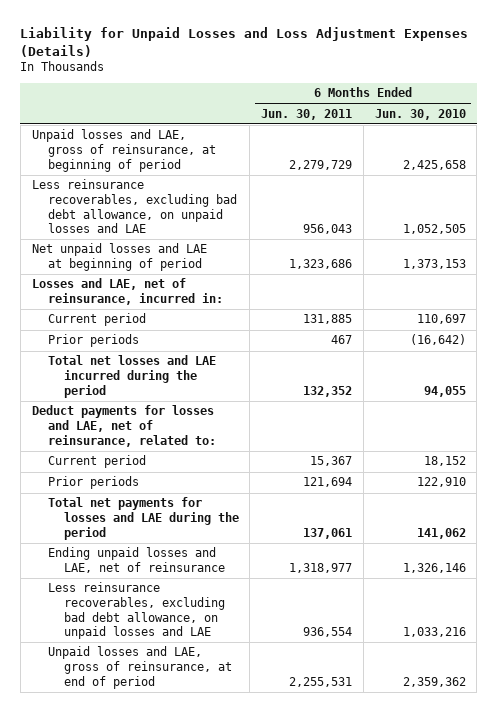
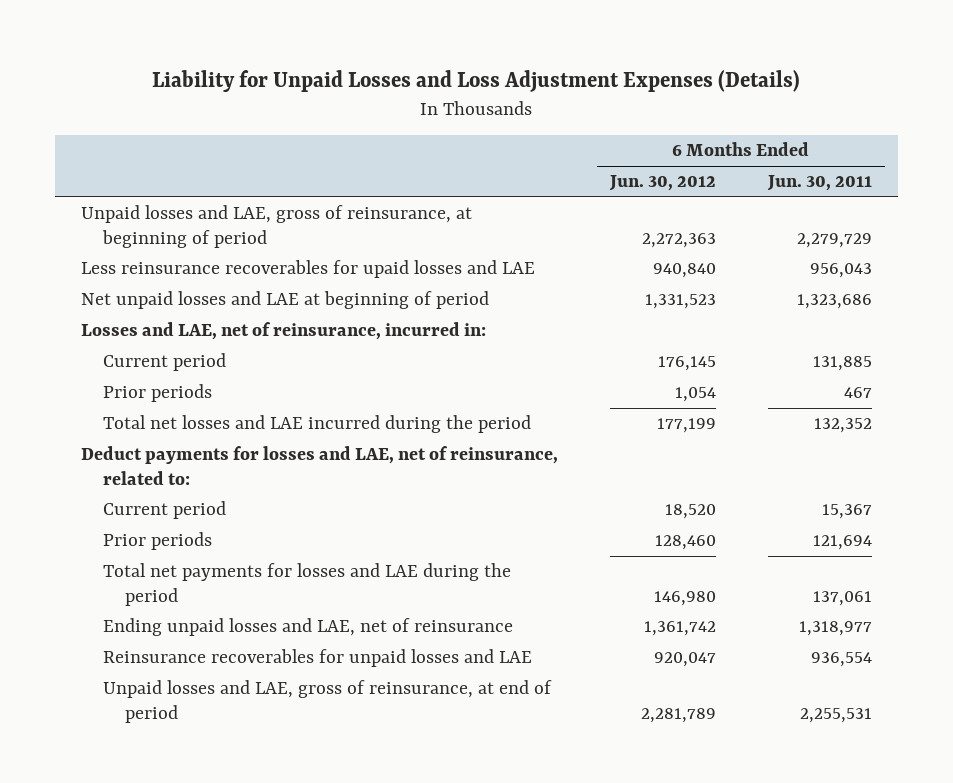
[374,108,466,120] Jun. 30, 2010 -> none
none -> [608,175,716,192] Jun. 30, 2012
[31,179,237,234] Less reinsurance recoverables, excluding bad debt allowance, on unpaid losses and LAE -> [80,260,535,279] Less reinsurance recoverables for upaid losses and LAE
[47,582,225,640] Less reinsurance recoverables, excluding bad debt allowance, on unpaid losses and LAE -> [102,649,532,668] Reinsurance recoverables for unpaid losses and LAE

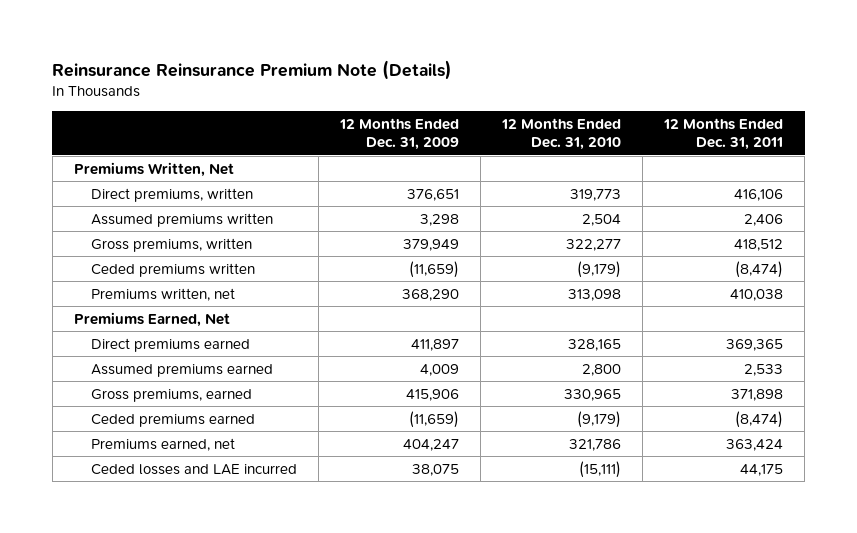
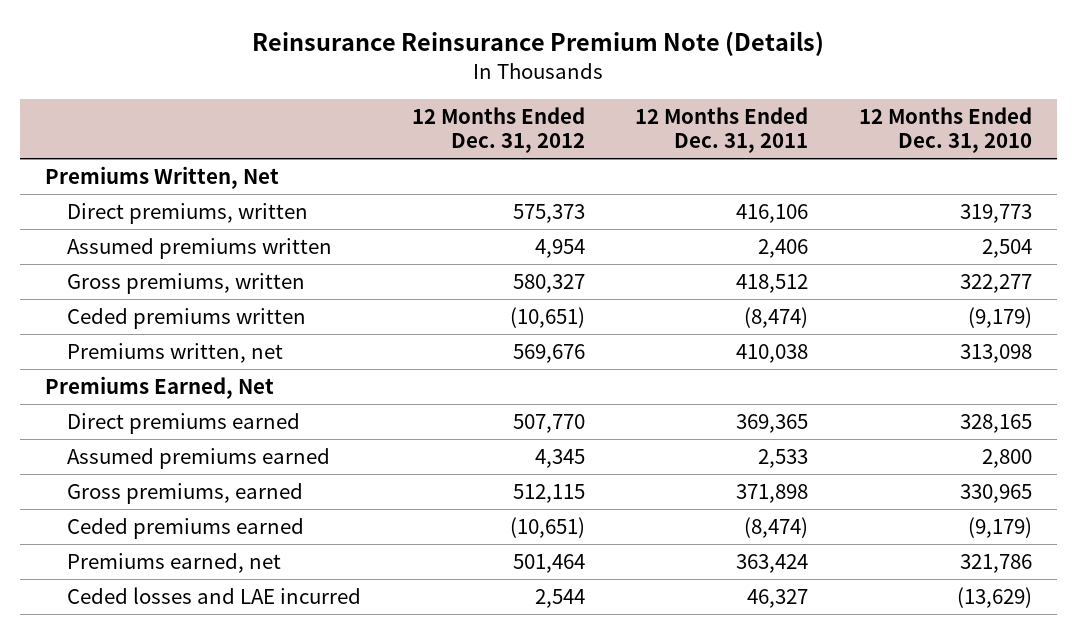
[339,118,460,150] 12 Months Ended Dec. 31, 2009 -> none
none -> [411,106,585,154] 12 Months Ended Dec. 31, 2012
[579,460,622,478] (15,111) -> [956,586,1032,608] (13,629)
[740,463,784,476] 44,175 -> [747,588,809,608] 46,327

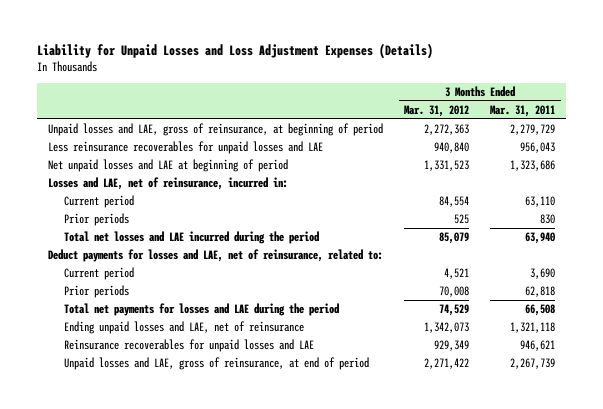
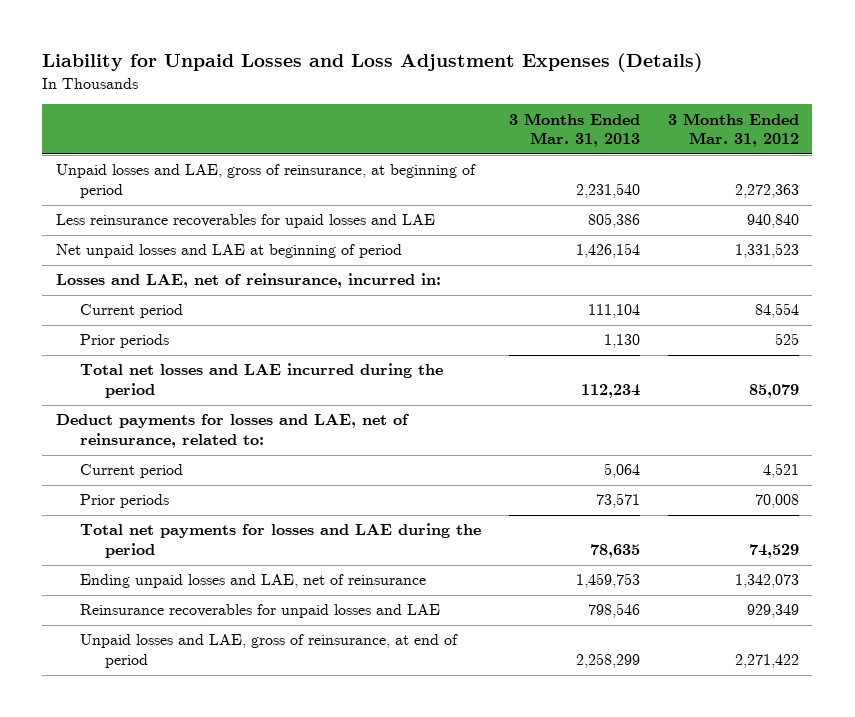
[490,104,556,117] Mar. 31, 2011 -> none
none -> [508,112,640,148] 3 Months Ended Mar. 31, 2013
[47,141,323,155] Less reinsurance recoverables for unpaid losses and LAE -> [56,214,436,229] Less reinsurance recoverables for upaid losses and LAE

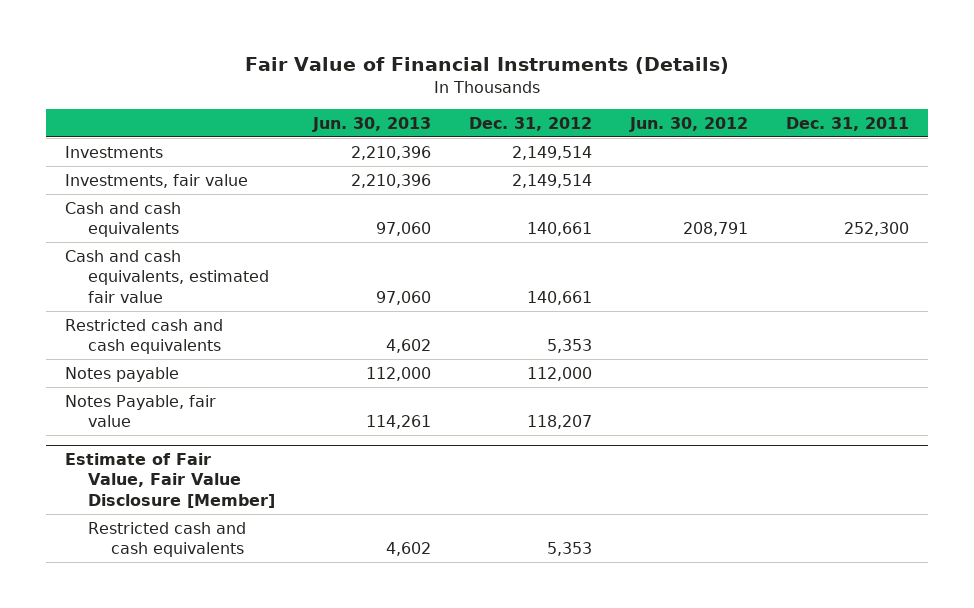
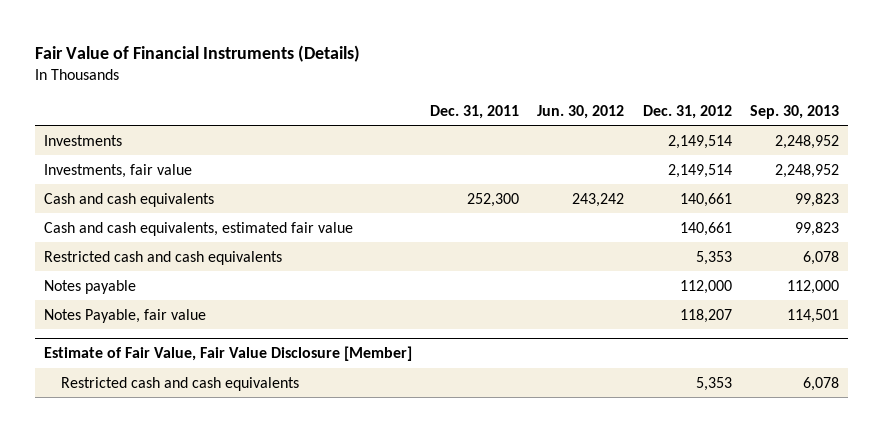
[312,117,432,133] Jun. 30, 2013 -> none
none -> [749,104,839,119] Sep. 30, 2013
[682,222,748,237] 208,791 -> [572,192,625,207] 243,242

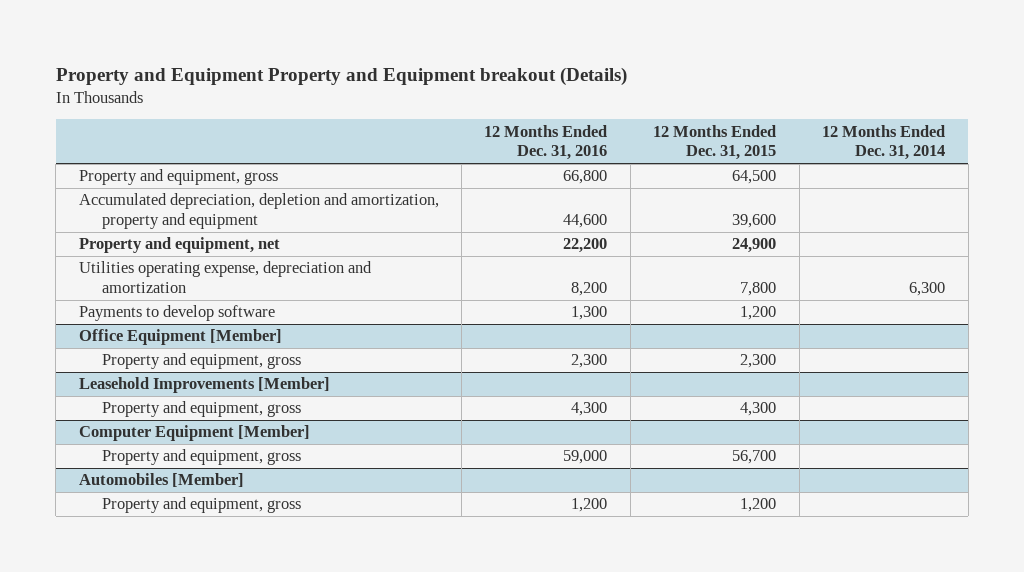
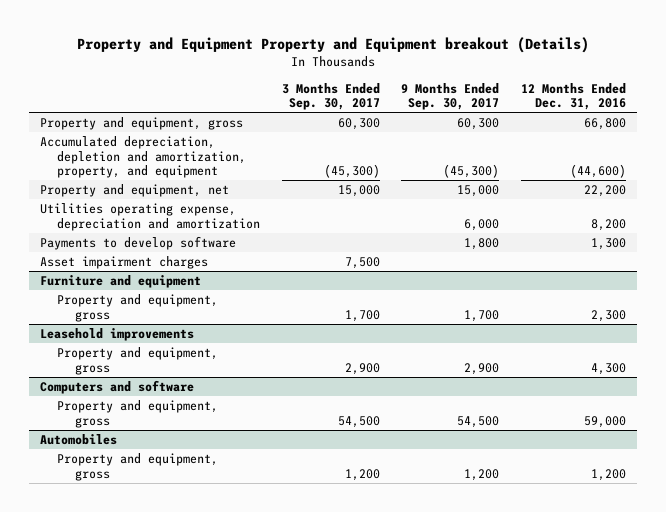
[653,124,777,161] 12 Months Ended Dec. 31, 2015 -> none
[822,124,946,161] 12 Months Ended Dec. 31, 2014 -> none
none -> [281,82,380,111] 3 Months Ended Sep. 30, 2017
none -> [401,82,500,111] 9 Months Ended Sep. 30, 2017
[78,193,439,229] Accumulated depreciation, depletion and amortization, property and equipment -> [39,135,247,179] Accumulated depreciation, depletion and amortization, property, and equipment
[563,213,608,228] 44,600 -> [569,164,626,179] (44,600)
none -> [39,255,208,269] Asset impairment charges
[78,329,282,346] Office Equipment [Member] -> [39,274,201,288] Furniture and equipment
[78,377,330,394] Leasehold Improvements [Member] -> [39,327,194,341] Leasehold improvements
[78,425,310,442] Computer Equipment [Member] -> [39,379,194,394] Computers and software
[78,473,244,488] Automobiles [Member] -> [39,433,117,445] Automobiles

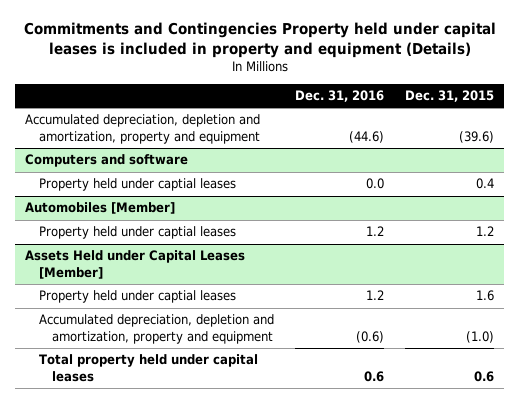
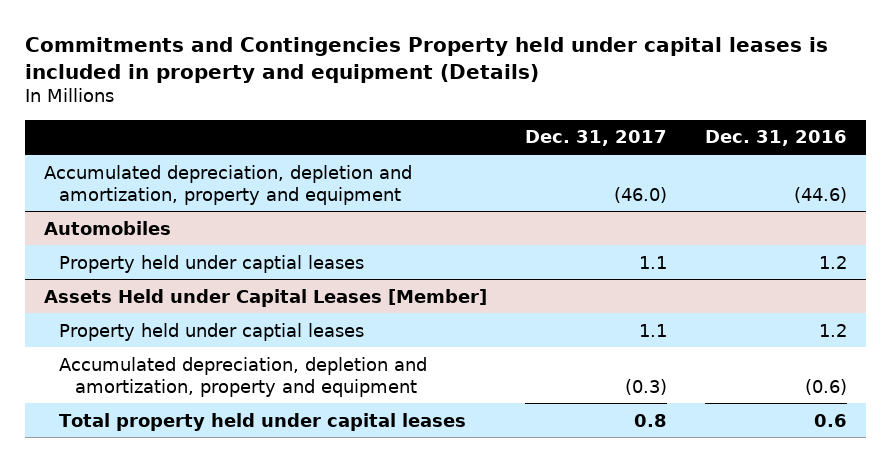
[404,90,494,103] Dec. 31, 2015 -> none
none -> [525,130,668,147] Dec. 31, 2017
[25,154,189,168] Computers and software -> none
[38,178,236,192] Property held under captial leases -> none
[25,202,176,215] Automobiles [Member] -> [43,220,171,235] Automobiles

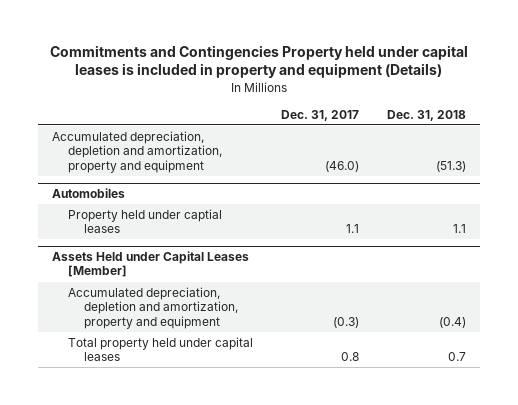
[705,130,848,147] Dec. 31, 2016 -> none
none -> [386,109,466,121] Dec. 31, 2018
[59,322,365,341] Property held under captial leases -> none

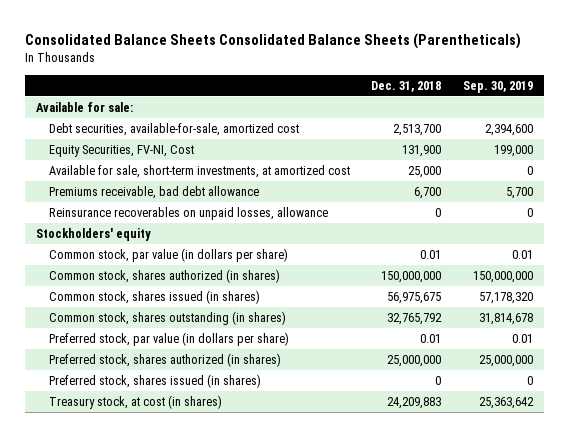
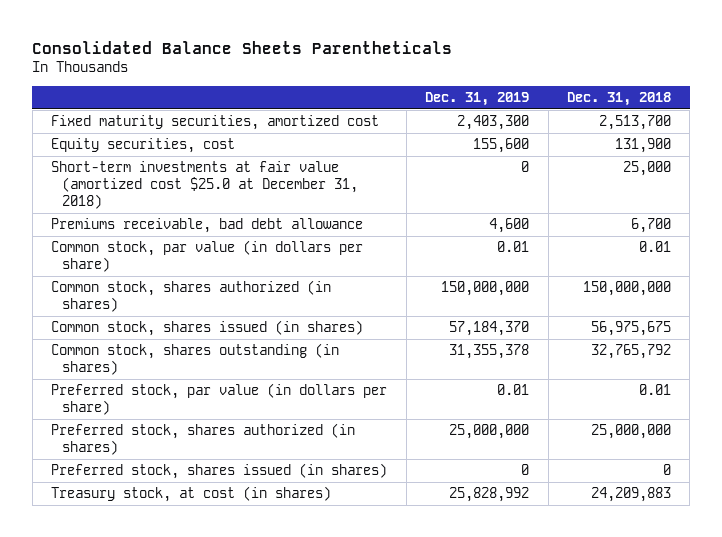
[25,32,522,49] Consolidated Balance Sheets Consolidated Balance Sheets (Parentheticals) -> [32,40,453,54] Consolidated Balance Sheets Parentheticals
[462,80,533,93] Sep. 30, 2019 -> none
none -> [425,92,530,107] Dec. 31, 2019
[35,102,133,113] Available for sale: -> none
[48,123,299,137] Debt securities, available-for-sale, amortized cost -> [51,115,380,131] Fixed maturity securities, amortized cost
[48,145,194,158] Equity Securities, FV-NI, Cost -> [51,138,236,154] Equity securities, cost
[48,165,350,179] Available for sale, short-term investments, at amortized cost -> [51,161,359,210] Short-term investments at fair value (amortized cost $25.0 at December 31, 2018)
[48,207,328,221] Reinsurance recoverables on unpaid losses, allowance -> none
[35,228,151,242] Stockholders' equity -> none

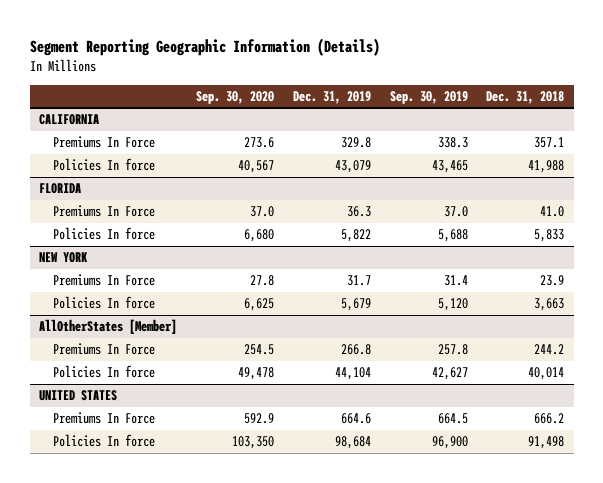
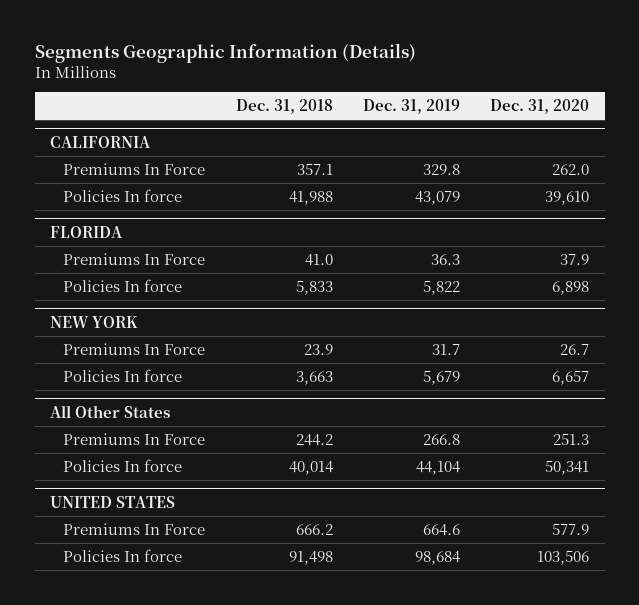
[29,37,380,56] Segment Reporting Geographic Information (Details) -> [34,42,416,63] Segments Geographic Information (Details)
[195,91,274,105] Sep. 30, 2020 -> none
[389,91,468,105] Sep. 30, 2019 -> none
none -> [490,99,590,115] Dec. 31, 2020
[39,319,178,335] AllOtherStates [Member] -> [49,404,170,418] All Other States

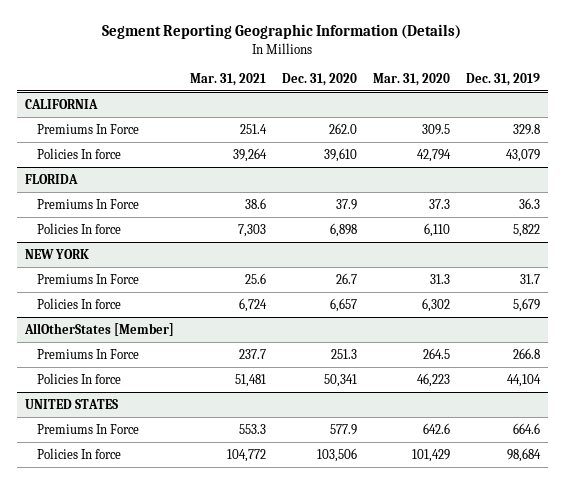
[34,42,416,63] Segments Geographic Information (Details) -> [102,24,462,40] Segment Reporting Geographic Information (Details)
[235,99,333,115] Dec. 31, 2018 -> none
none -> [189,72,266,86] Mar. 31, 2021
none -> [372,72,450,86] Mar. 31, 2020
[49,404,170,418] All Other States -> [23,322,174,336] AllOtherStates [Member]

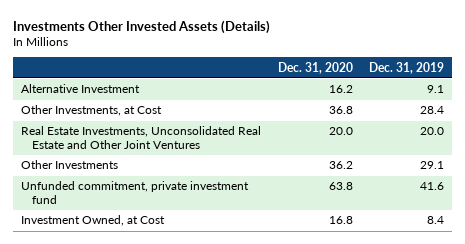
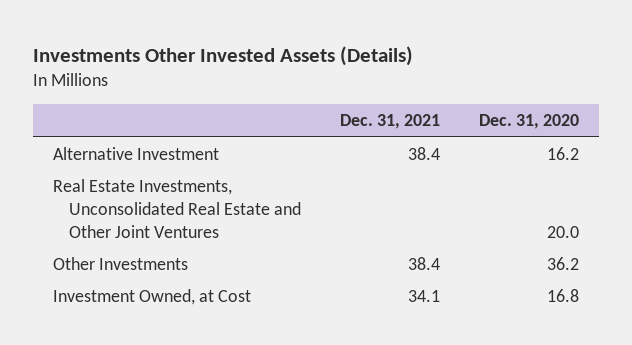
[369,61,445,74] Dec. 31, 2019 -> none
none -> [340,114,441,130] Dec. 31, 2021
[21,105,163,117] Other Investments, at Cost -> none
[21,181,250,204] Unfunded commitment, private investment fund -> none

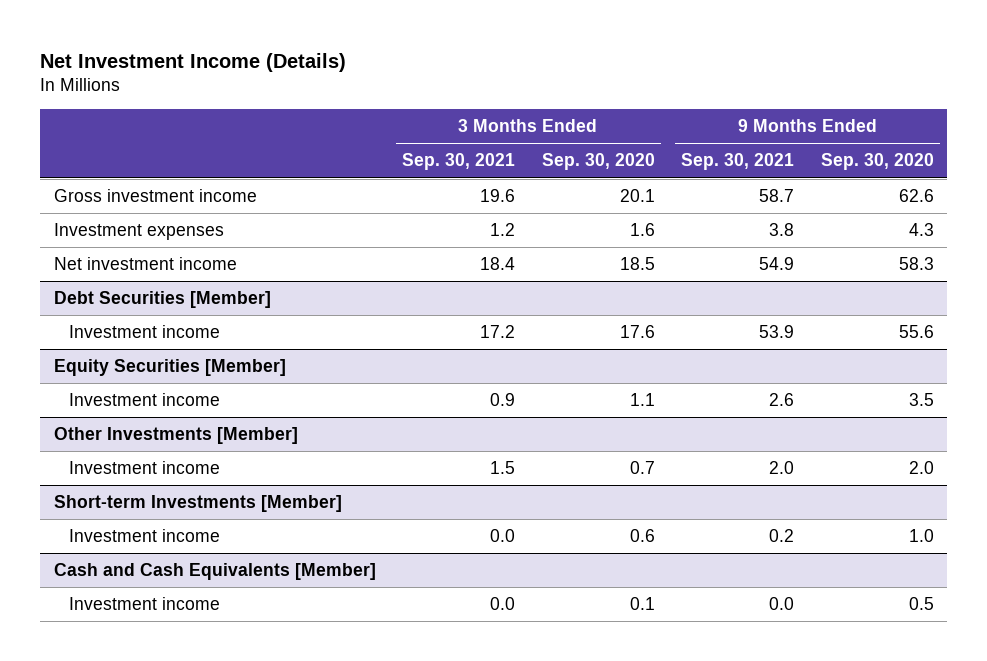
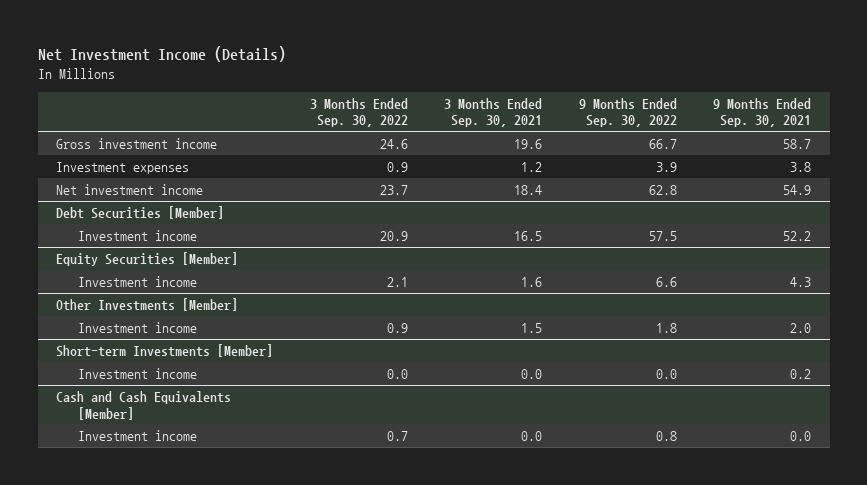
[541,153,655,171] Sep. 30, 2020 -> none
[820,153,934,171] Sep. 30, 2020 -> none
none -> [309,97,408,128] 3 Months Ended Sep. 30, 2022
none -> [578,97,677,128] 9 Months Ended Sep. 30, 2022
[480,325,516,339] 17.2 -> [514,230,543,241] 16.5
[759,325,795,339] 53.9 -> [783,230,812,241] 52.2
[490,393,516,407] 0.9 -> [521,276,543,287] 1.6
[769,393,795,407] 2.6 -> [790,276,812,287] 4.3

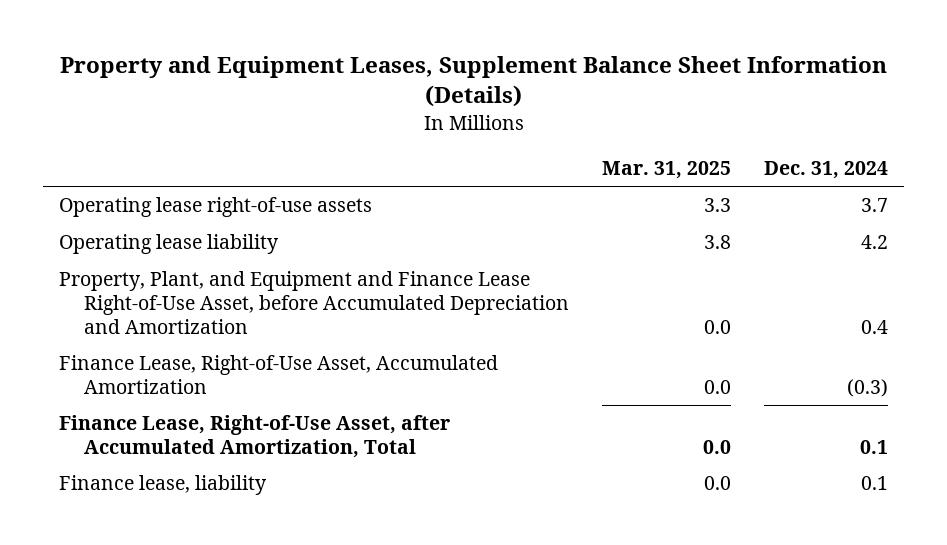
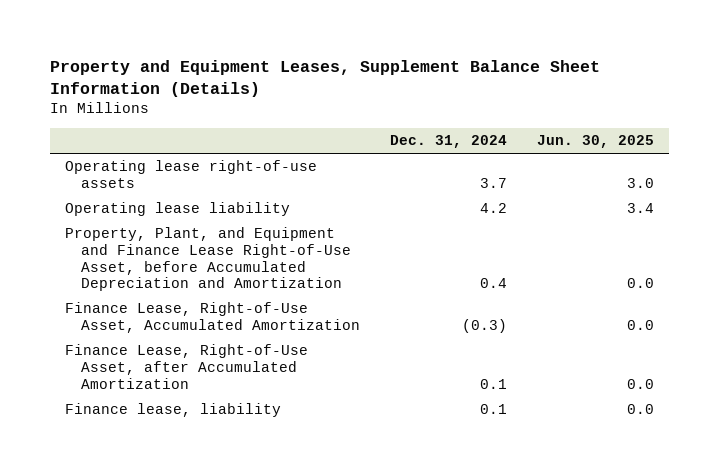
[601,160,731,179] Mar. 31, 2025 -> none
none -> [537,135,655,149] Jun. 30, 2025
[59,415,451,459] Finance Lease, Right-of-Use Asset, after Accumulated Amortization, Total -> [64,344,308,389] Finance Lease, Right-of-Use Asset, after Accumulated Amortization

